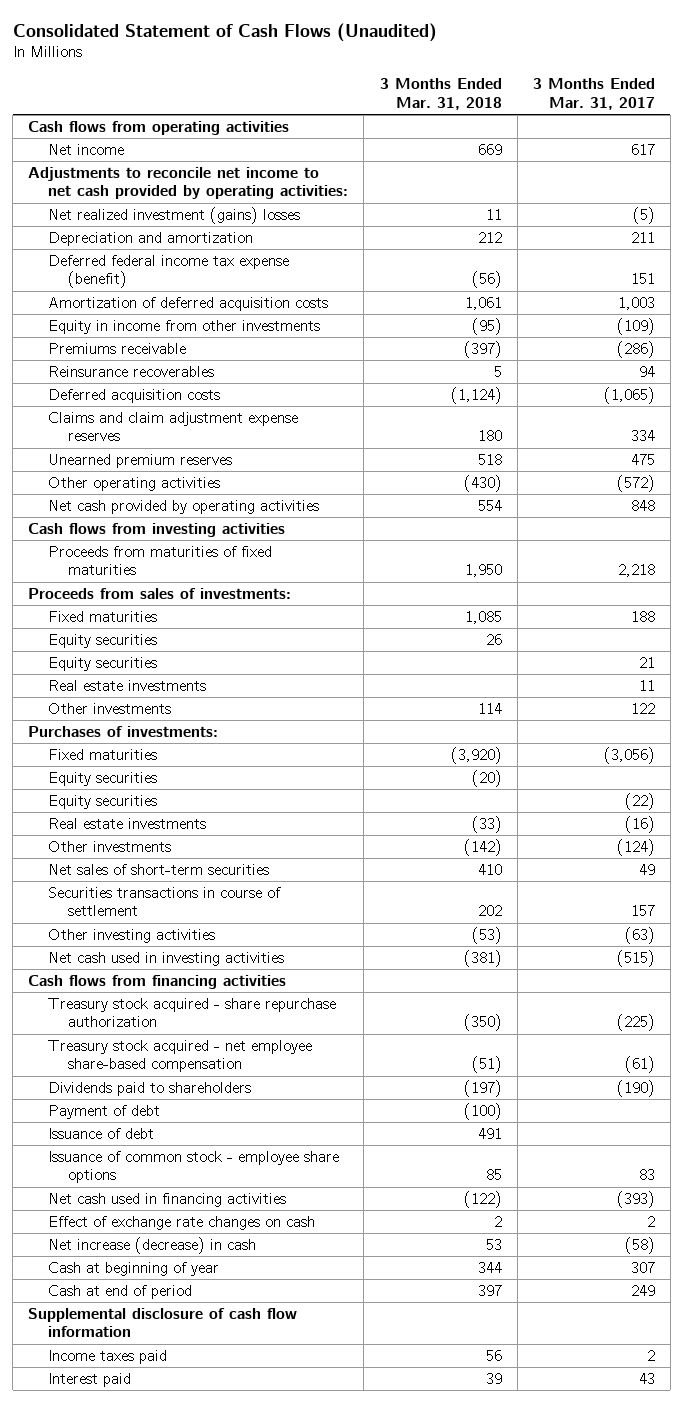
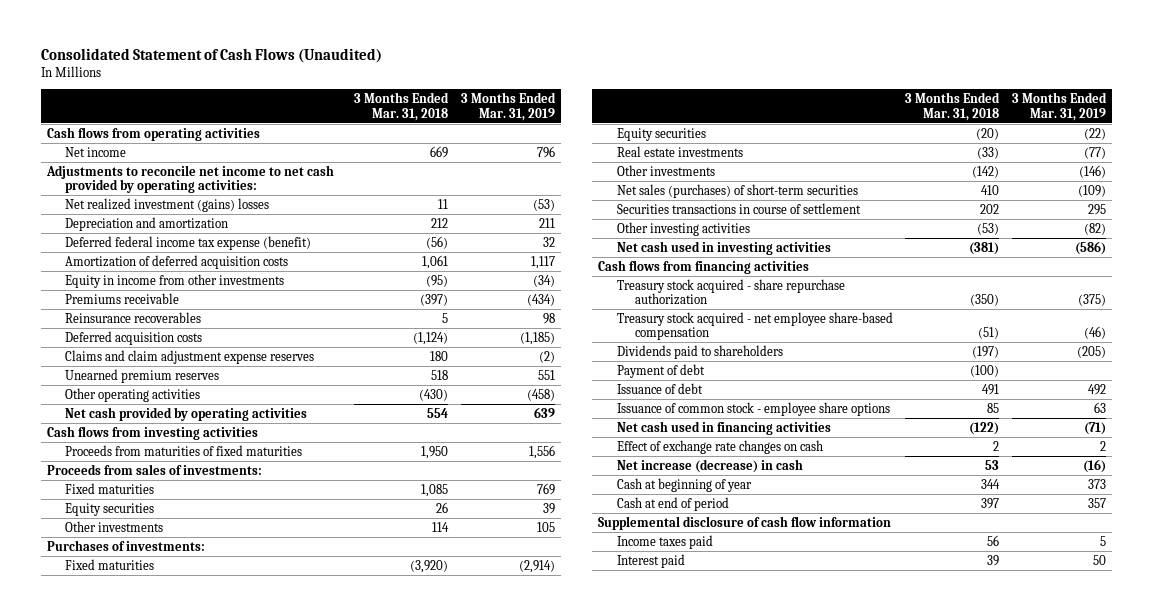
[532,78,655,110] 3 Months Ended Mar. 31, 2017 -> none
none -> [460,91,556,121] 3 Months Ended Mar. 31, 2019
[48,656,158,671] Equity securities -> none
[48,679,207,691] Real estate investments -> none
[48,794,158,809] Equity securities -> none
[48,863,270,875] Net sales of short-term securities -> [616,183,858,198] Net sales (purchases) of short-term securities

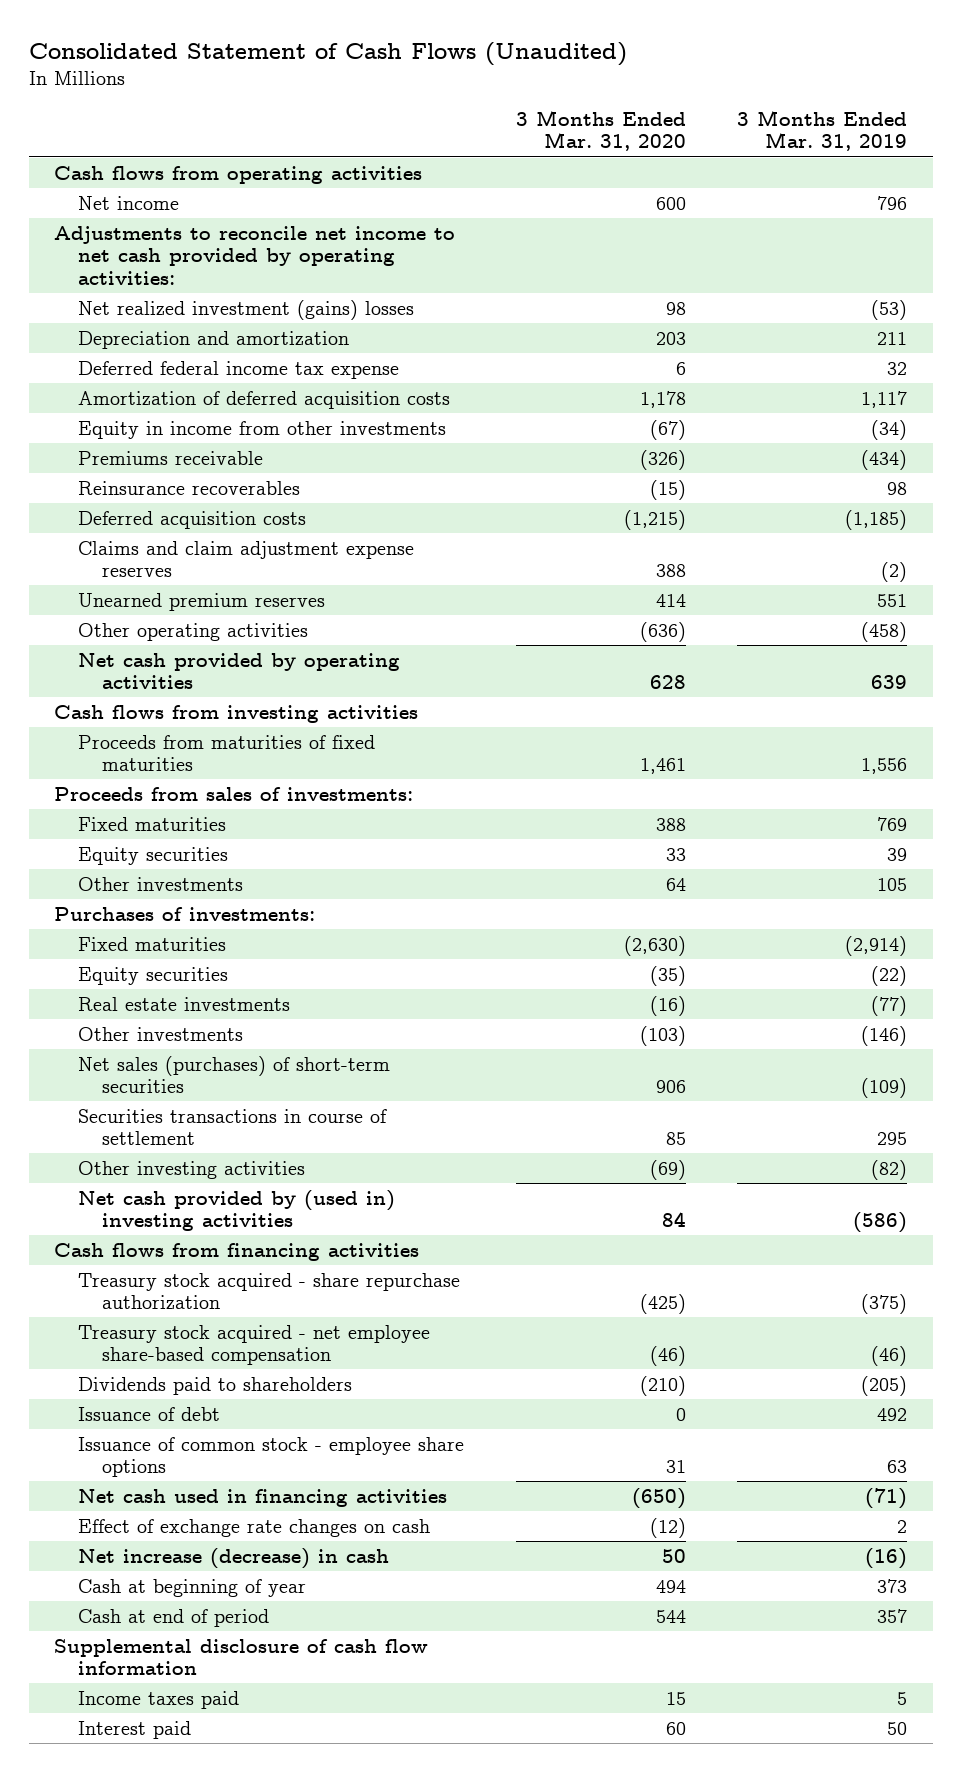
[354,91,450,121] 3 Months Ended Mar. 31, 2018 -> none
none -> [515,109,686,152] 3 Months Ended Mar. 31, 2020
[65,235,312,250] Deferred federal income tax expense (benefit) -> [78,360,400,379] Deferred federal income tax expense
[616,240,831,255] Net cash used in investing activities -> [78,1189,396,1232] Net cash provided by (used in) investing activities
[616,363,705,378] Payment of debt -> none

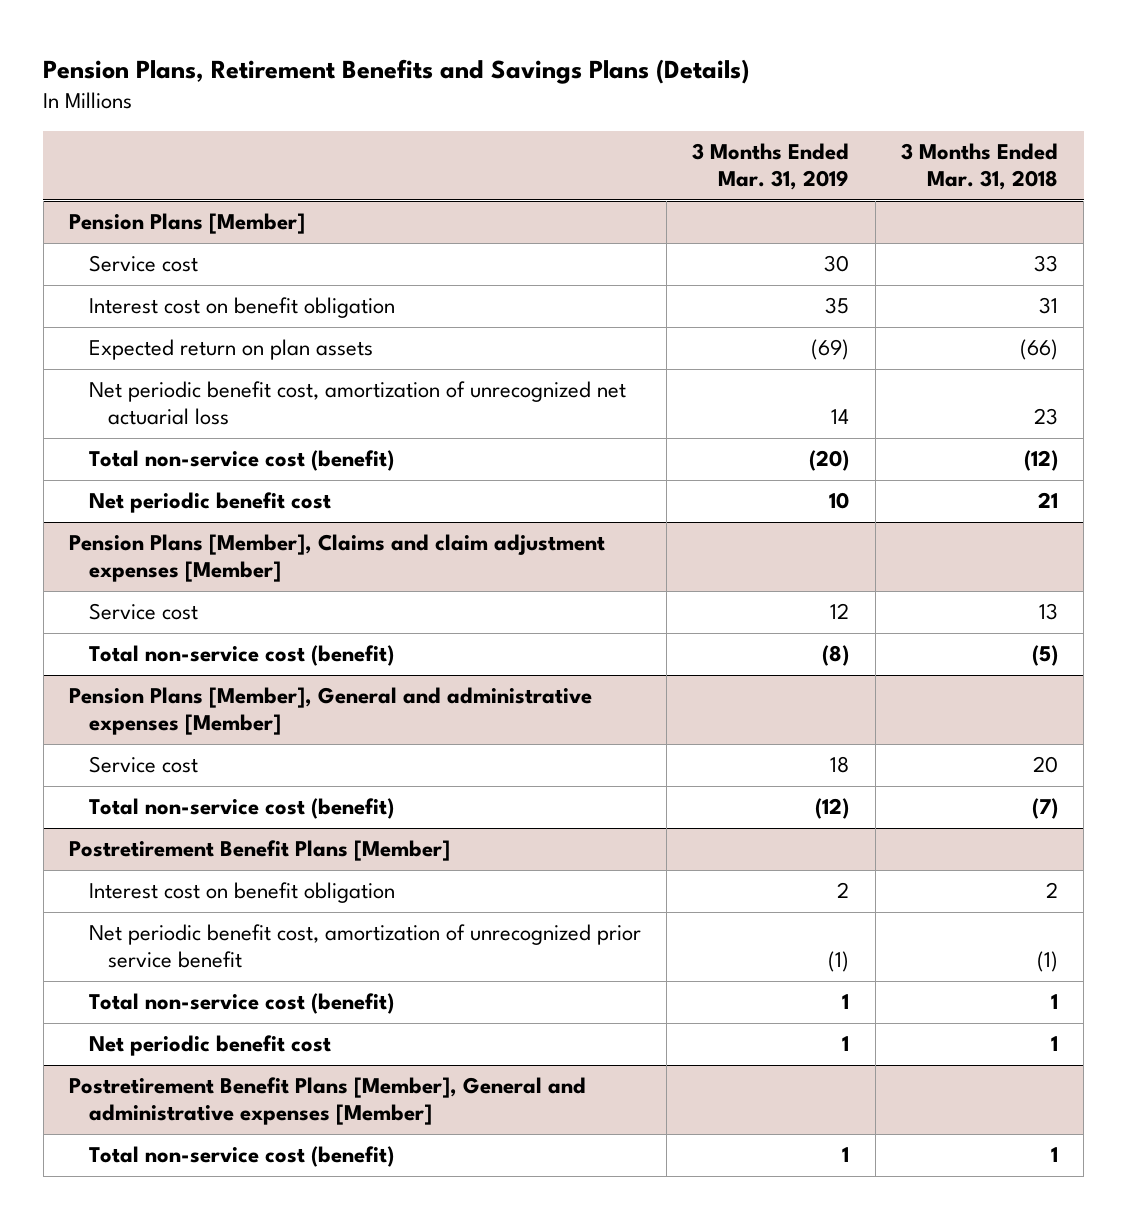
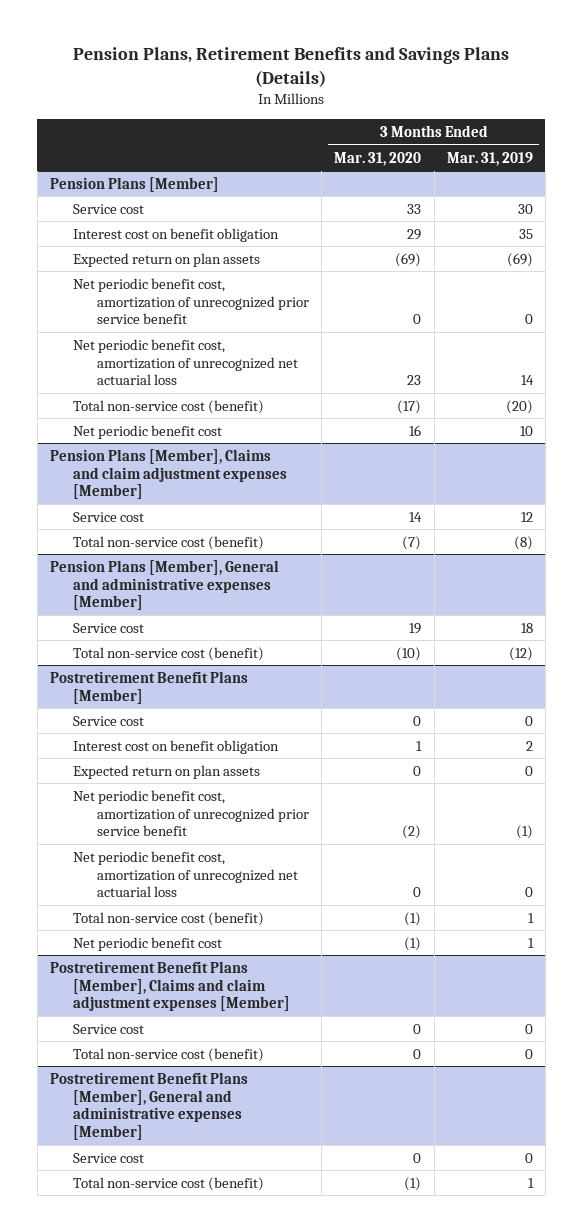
[901,143,1059,191] 3 Months Ended Mar. 31, 2018 -> none
none -> [334,151,422,166] Mar. 31, 2020
none -> [73,277,310,325] Net periodic benefit cost, amortization of unrecognized prior service benefit
none -> [73,715,145,726] Service cost
none -> [73,764,261,779] Expected return on plan assets
none -> [73,850,299,898] Net periodic benefit cost, amortization of unrecognized net actuarial loss
none -> [49,960,291,1012] Postretirement Benefit Plans [Member], Claims and claim adjustment expenses [Member]
none -> [73,1023,145,1034] Service cost
none -> [73,1047,265,1062] Total non-service cost (benefit)
none -> [73,1152,145,1163] Service cost

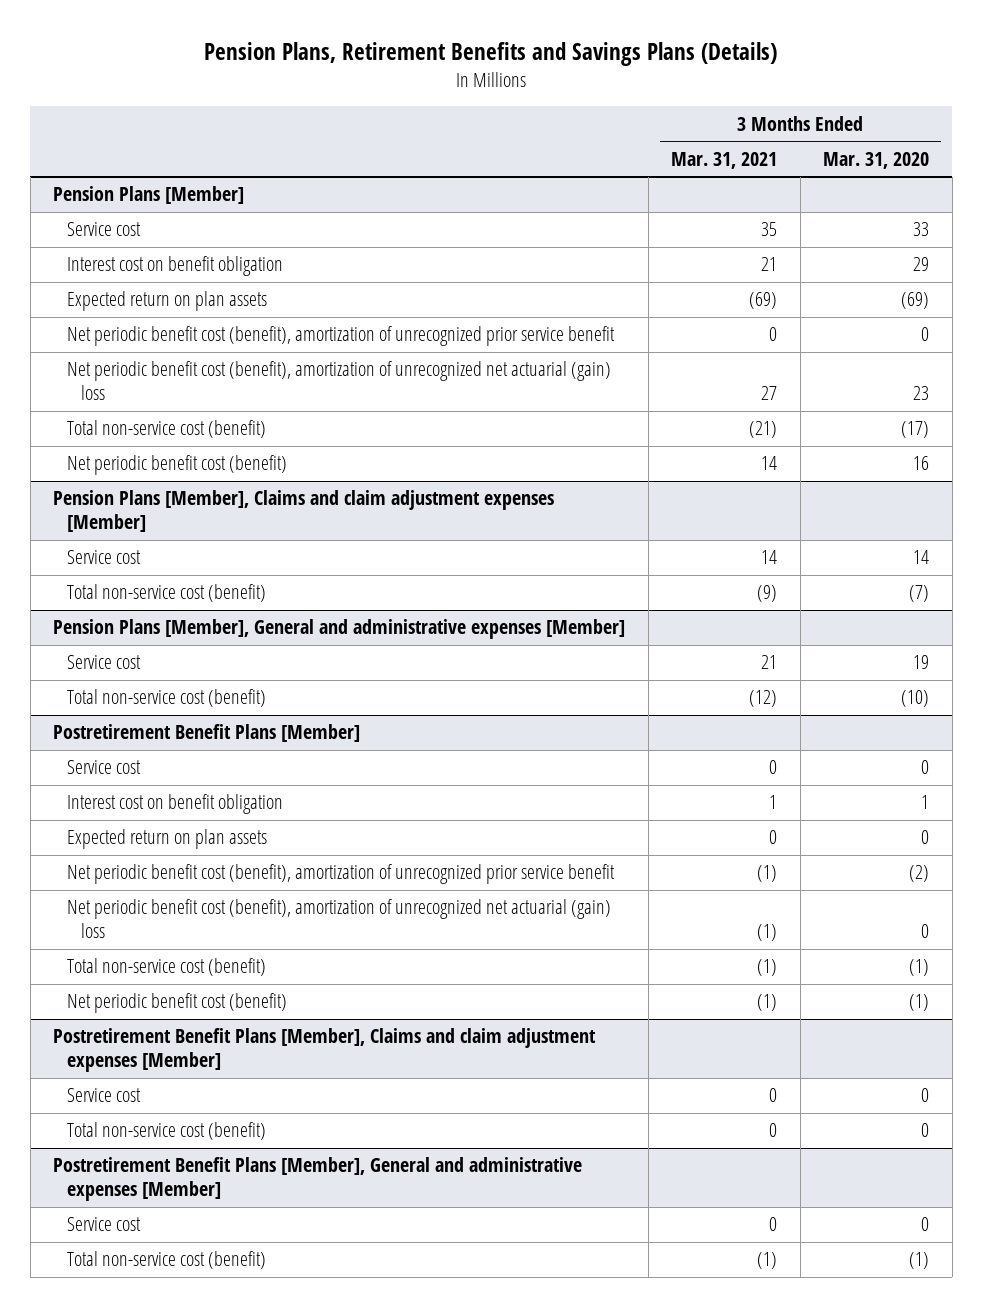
[446,151,533,166] Mar. 31, 2019 -> none
none -> [671,151,778,169] Mar. 31, 2021
[73,277,310,325] Net periodic benefit cost, amortization of unrecognized prior service benefit -> [67,326,616,347] Net periodic benefit cost (benefit), amortization of unrecognized prior service benefit
[73,338,299,386] Net periodic benefit cost, amortization of unrecognized net actuarial loss -> [67,361,612,401] Net periodic benefit cost (benefit), amortization of unrecognized net actuarial (gain) loss
[73,424,223,439] Net periodic benefit cost -> [67,455,288,476] Net periodic benefit cost (benefit)
[73,789,310,837] Net periodic benefit cost, amortization of unrecognized prior service benefit -> [67,864,616,885] Net periodic benefit cost (benefit), amortization of unrecognized prior service benefit
[73,850,299,898] Net periodic benefit cost, amortization of unrecognized net actuarial loss -> [67,899,612,939] Net periodic benefit cost (benefit), amortization of unrecognized net actuarial (gain) loss
[73,936,223,951] Net periodic benefit cost -> [67,993,288,1014] Net periodic benefit cost (benefit)

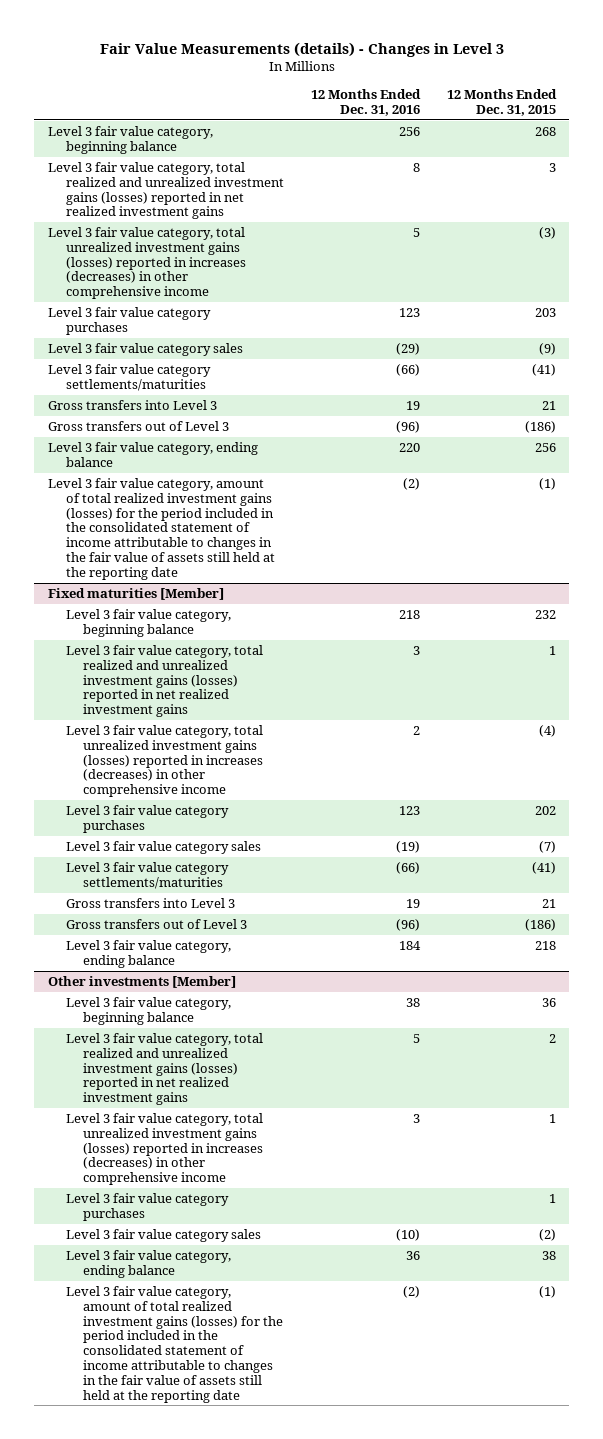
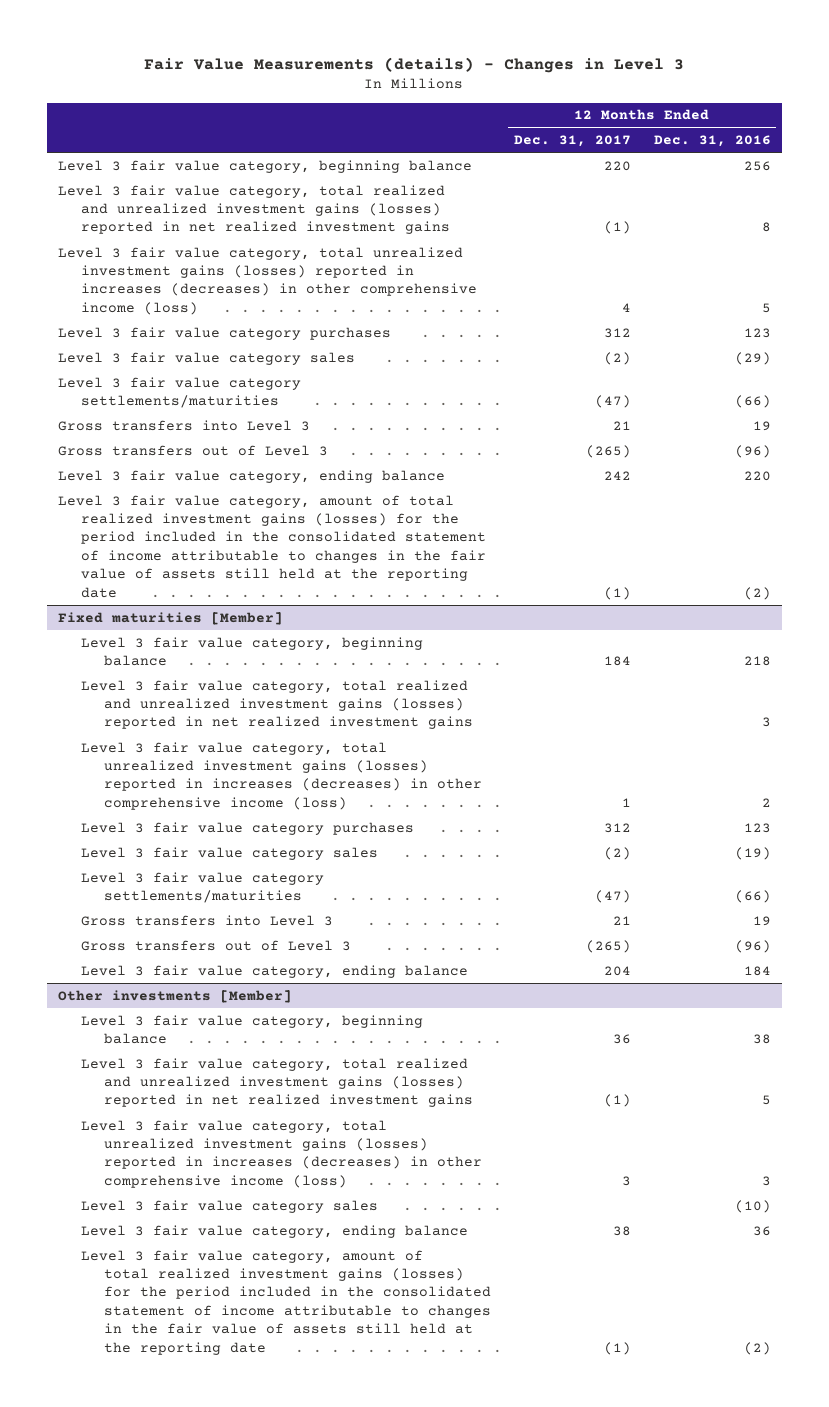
[446,89,557,117] 12 Months Ended Dec. 31, 2015 -> none
none -> [513,135,631,148] Dec. 31, 2017
[47,226,246,300] Level 3 fair value category, total unrealized investment gains (losses) reported in increases (decreases) in other comprehensive income -> [58,246,477,315] Level 3 fair value category, total unrealized investment gains (losses) reported in increases (decreases) in other comprehensive income (loss)
[65,724,264,798] Level 3 fair value category, total unrealized investment gains (losses) reported in increases (decreases) in other comprehensive income -> [80,741,482,810] Level 3 fair value category, total unrealized investment gains (losses) reported in increases (decreases) in other comprehensive income (loss)
[65,1192,229,1221] Level 3 fair value category purchases -> none
[65,1112,264,1186] Level 3 fair value category, total unrealized investment gains (losses) reported in increases (decreases) in other comprehensive income -> [80,1119,482,1188] Level 3 fair value category, total unrealized investment gains (losses) reported in increases (decreases) in other comprehensive income (loss)

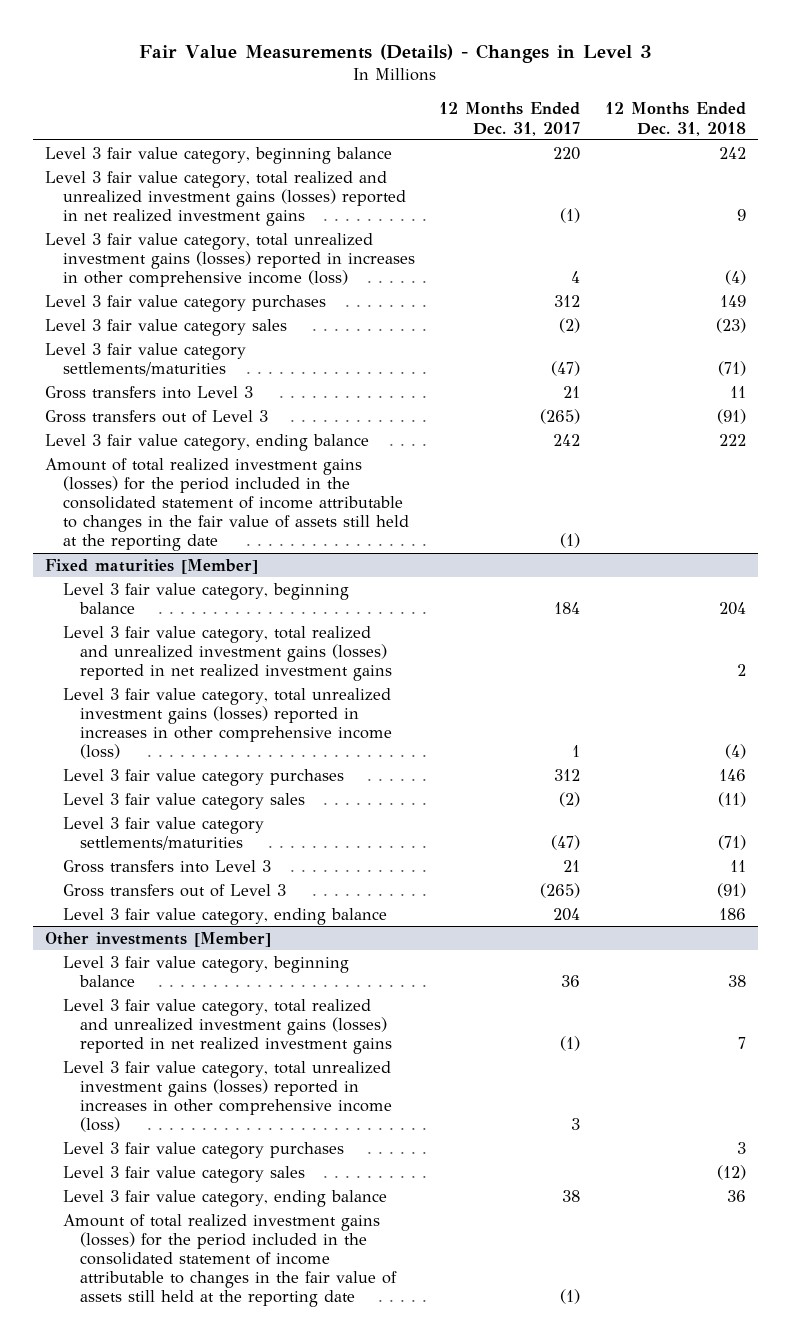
[144,57,685,74] Fair Value Measurements (details) - Changes in Level 3 -> [139,44,653,64] Fair Value Measurements (Details) - Changes in Level 3
[653,135,771,148] Dec. 31, 2016 -> none
none -> [604,102,746,136] 12 Months Ended Dec. 31, 2018
[58,246,477,315] Level 3 fair value category, total unrealized investment gains (losses) reported in increases (decreases) in other comprehensive income (loss) -> [44,232,415,287] Level 3 fair value category, total unrealized investment gains (losses) reported in increases in other comprehensive income (loss)
[58,494,486,598] Level 3 fair value category, amount of total realized investment gains (losses) for the period included in the consolidated statement of income attributable to changes in the fair value of assets still held at the reporting date -> [44,457,409,552] Amount of total realized investment gains (losses) for the period included in the consolidated statement of income attributable to changes in the fair value of assets still held at the reporting date
[80,741,482,810] Level 3 fair value category, total unrealized investment gains (losses) reported in increases (decreases) in other comprehensive income (loss) -> [62,687,393,760] Level 3 fair value category, total unrealized investment gains (losses) reported in increases in other comprehensive income (loss)
[80,1119,482,1188] Level 3 fair value category, total unrealized investment gains (losses) reported in increases (decreases) in other comprehensive income (loss) -> [62,1060,393,1133] Level 3 fair value category, total unrealized investment gains (losses) reported in increases in other comprehensive income (loss)
none -> [62,1141,344,1159] Level 3 fair value category purchases
[80,1249,491,1355] Level 3 fair value category, amount of total realized investment gains (losses) for the period included in the consolidated statement of income attributable to changes in the fair value of assets still held at the reporting date -> [62,1213,398,1308] Amount of total realized investment gains (losses) for the period included in the consolidated statement of income attributable to changes in the fair value of assets still held at the reporting date

